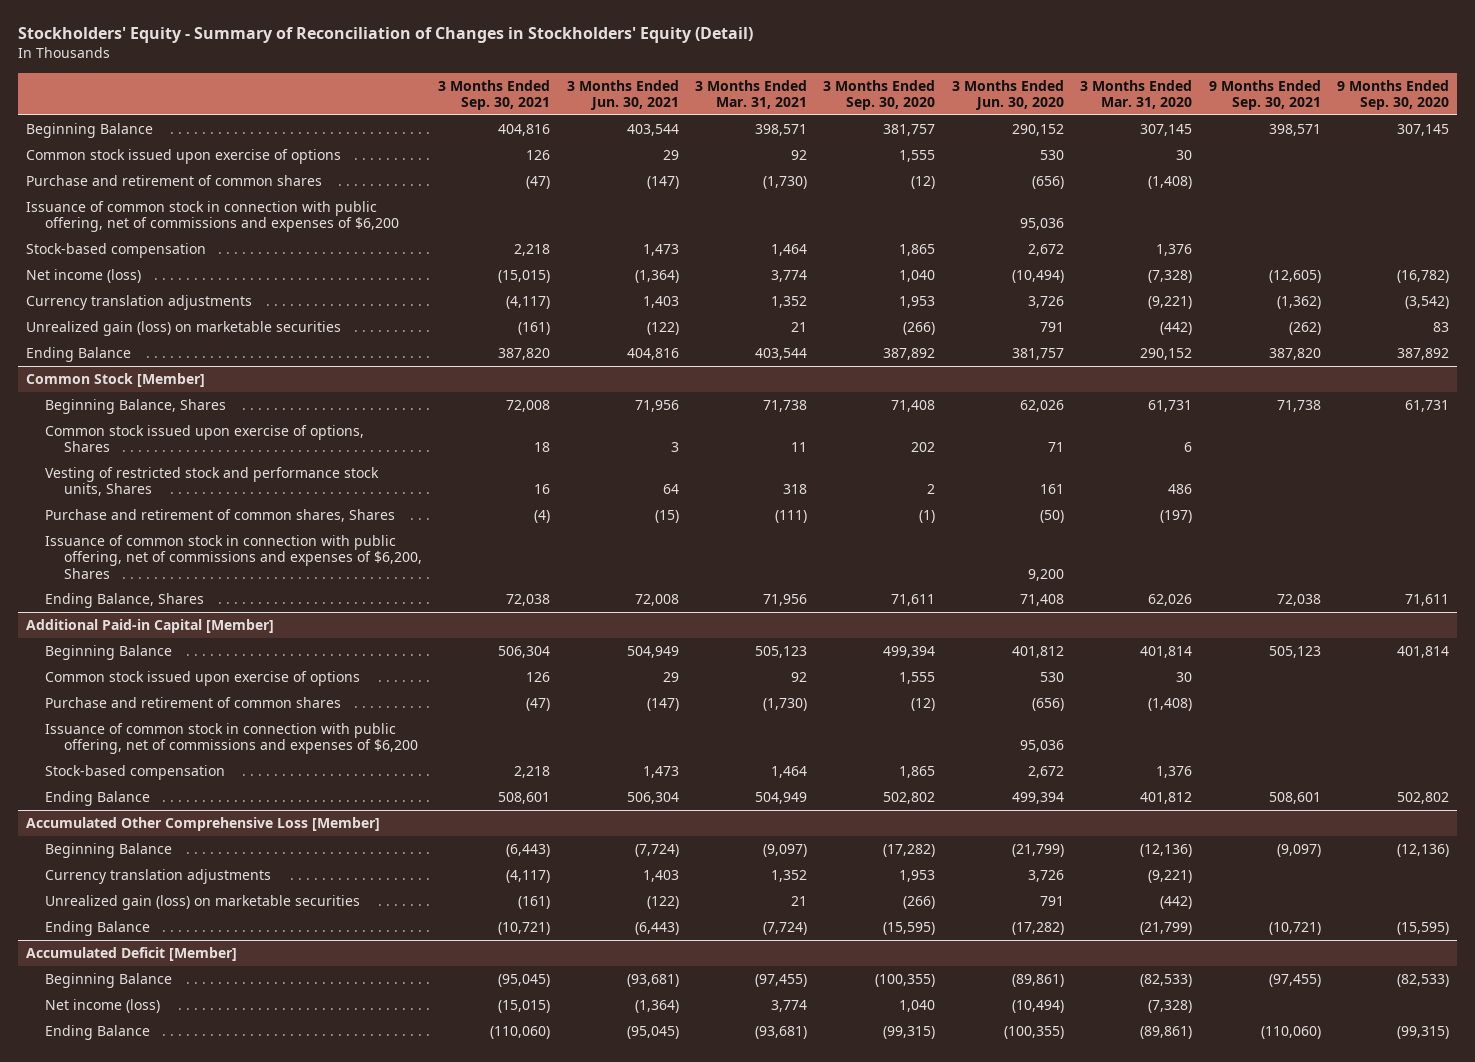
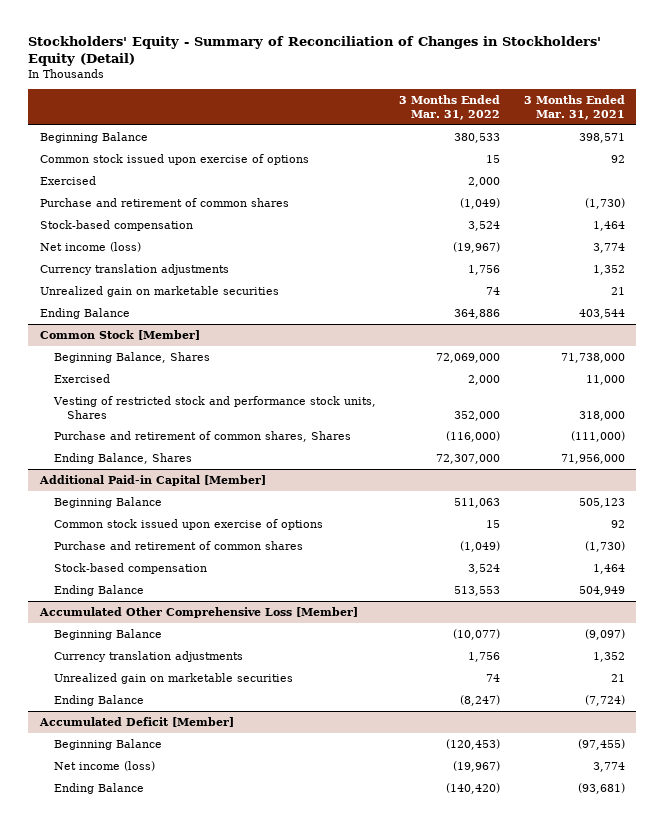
[438,79,551,110] 3 Months Ended Sep. 30, 2021 -> none
[566,79,679,110] 3 Months Ended Jun. 30, 2021 -> none
[823,79,936,110] 3 Months Ended Sep. 30, 2020 -> none
[951,79,1064,110] 3 Months Ended Jun. 30, 2020 -> none
[1080,79,1193,109] 3 Months Ended Mar. 31, 2020 -> none
[1208,79,1321,110] 9 Months Ended Sep. 30, 2021 -> none
[1336,79,1449,110] 9 Months Ended Sep. 30, 2020 -> none
none -> [399,95,501,120] 3 Months Ended Mar. 31, 2022
none -> [40,175,97,185] Exercised
[25,201,399,233] Issuance of common stock in connection with public offering, net of commissions and expenses of $6,200 -> none
[25,321,341,337] Unrealized gain (loss) on marketable securities -> [40,285,280,297] Unrealized gain on marketable securities
[44,425,364,453] Common stock issued upon exercise of options, Shares -> none
[44,535,422,579] Issuance of common stock in connection with public offering, net of commissions and expenses of $6,200, Shares -> none
[763,400,808,413] 71,738 -> [560,352,625,363] 71,738,000
none -> [53,373,110,383] Exercised
[783,484,808,495] 318 -> [578,410,625,421] 318,000
[775,510,808,524] (111) -> [570,430,625,442] (111,000)
[763,594,808,607] 71,956 -> [560,453,625,464] 71,956,000
[44,723,418,755] Issuance of common stock in connection with public offering, net of commissions and expenses of $6,200 -> none
[44,895,360,911] Unrealized gain (loss) on marketable securities -> [53,672,293,684] Unrealized gain on marketable securities

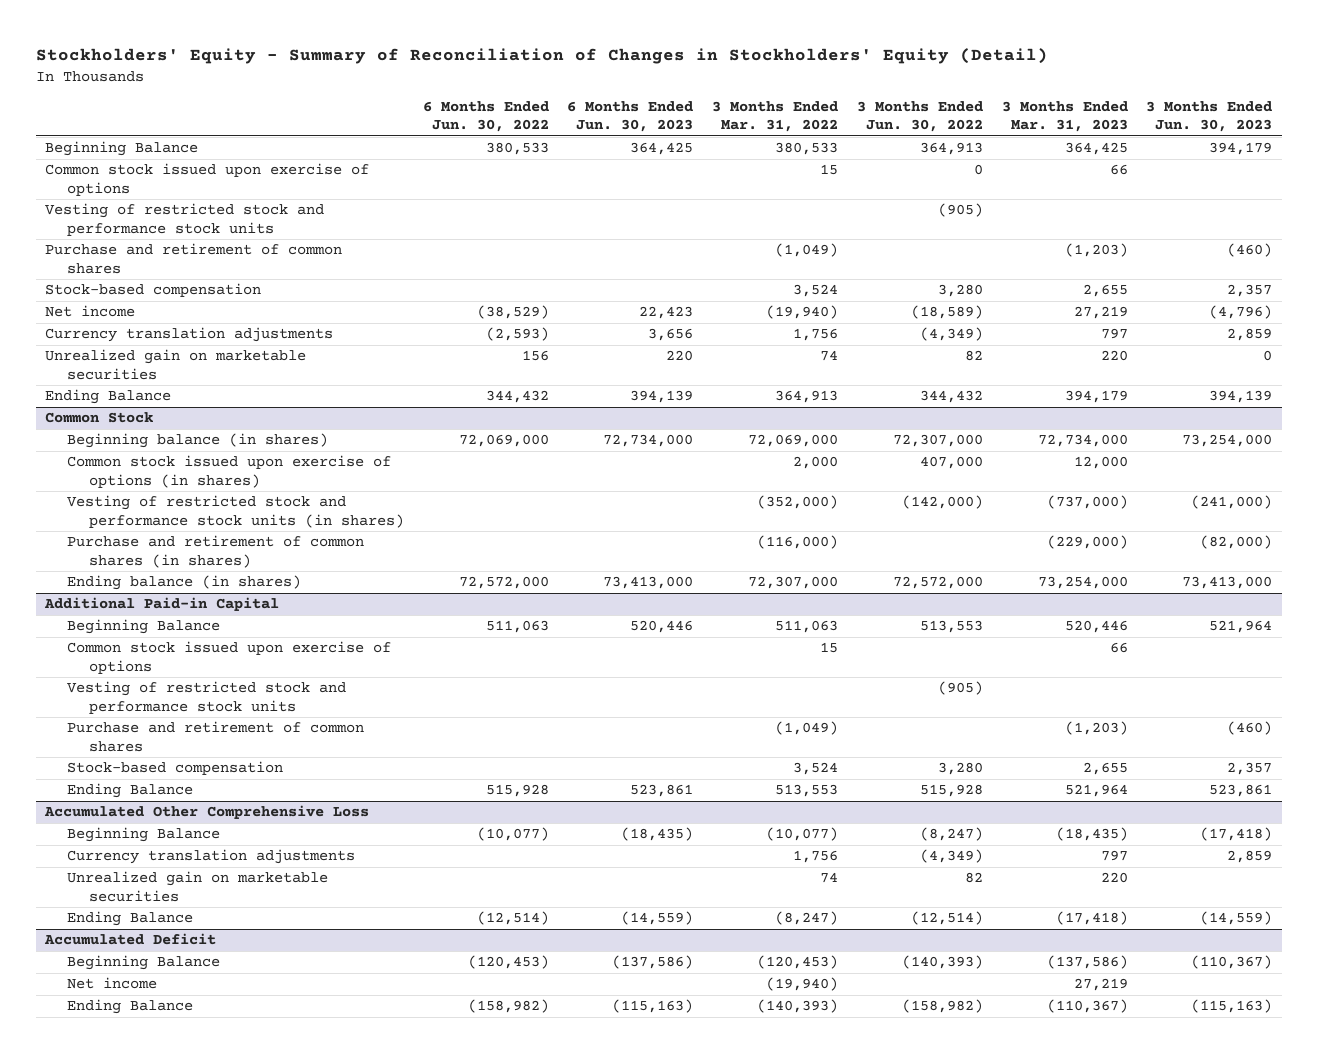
[523,95,625,120] 3 Months Ended Mar. 31, 2021 -> none
none -> [422,101,549,133] 6 Months Ended Jun. 30, 2022
none -> [567,101,694,133] 6 Months Ended Jun. 30, 2023
none -> [856,101,983,133] 3 Months Ended Jun. 30, 2022
none -> [1001,101,1128,133] 3 Months Ended Mar. 31, 2023
none -> [1146,101,1273,133] 3 Months Ended Jun. 30, 2023
[40,175,97,185] Exercised -> none
none -> [45,203,325,236] Vesting of restricted stock and performance stock units
[40,241,142,252] Net income (loss) -> [45,305,136,318] Net income
[453,241,501,253] (19,967) -> [766,305,839,320] (19,940)
[454,308,501,319] 364,886 -> [775,390,839,404] 364,913
[40,329,201,340] Common Stock [Member] -> [45,412,154,424] Common Stock
[53,351,210,363] Beginning Balance, Shares -> [67,433,329,449] Beginning balance (in shares)
[53,373,110,383] Exercised -> [67,455,392,488] Common stock issued upon exercise of options (in shares)
[52,395,376,419] Vesting of restricted stock and performance stock units, Shares -> [67,495,404,528] Vesting of restricted stock and performance stock units (in shares)
[454,410,501,421] 352,000 -> [757,495,839,510] (352,000)
[53,430,351,442] Purchase and retirement of common shares, Shares -> [67,535,365,568] Purchase and retirement of common shares (in shares)
[53,452,192,464] Ending Balance, Shares -> [67,575,302,591] Ending balance (in shares)
[39,474,267,486] Additional Paid-in Capital [Member] -> [44,597,280,612] Additional Paid-in Capital
none -> [67,681,347,714] Vesting of restricted stock and performance stock units
[39,606,359,618] Accumulated Other Comprehensive Loss [Member] -> [44,805,370,820] Accumulated Other Comprehensive Loss
[39,716,235,727] Accumulated Deficit [Member] -> [44,933,217,946] Accumulated Deficit
[53,760,155,771] Net income (loss) -> [67,977,158,990] Net income
[453,760,501,772] (19,967) -> [766,977,839,992] (19,940)
[446,782,501,794] (140,420) -> [757,999,839,1014] (140,393)

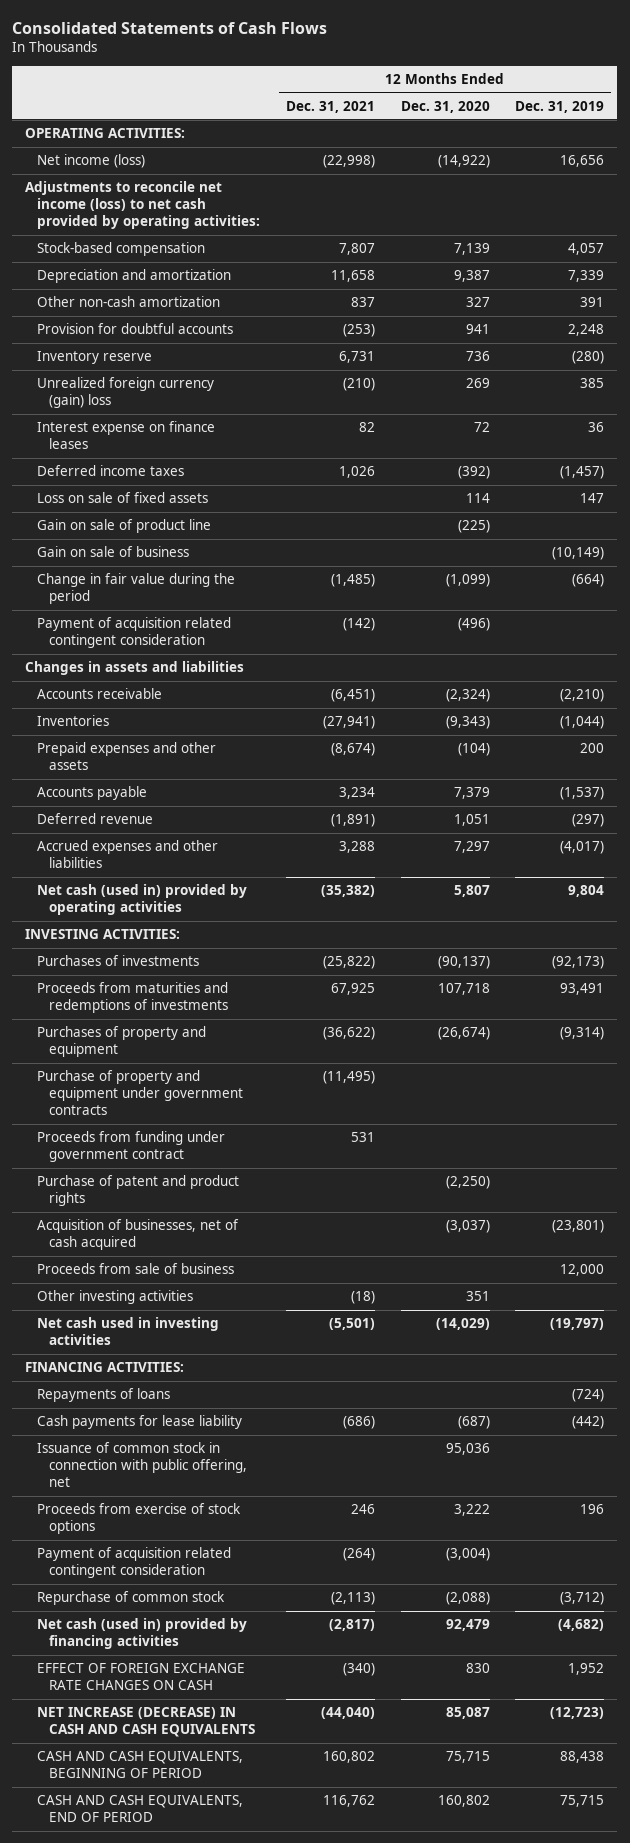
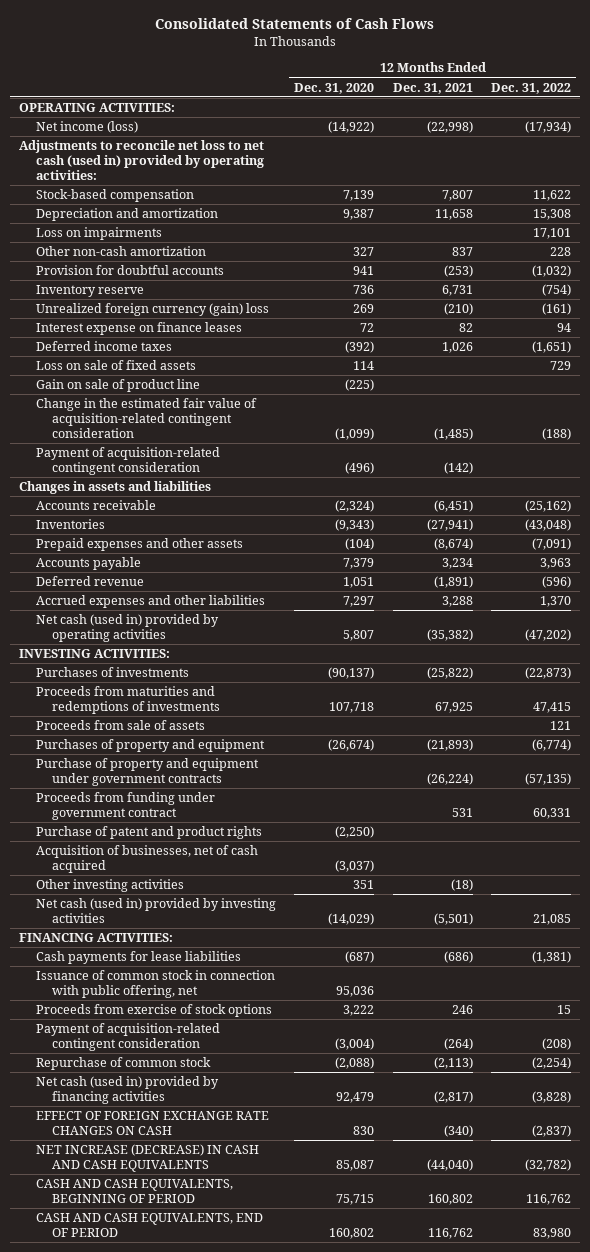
[515,100,605,113] Dec. 31, 2019 -> none
none -> [491,82,572,94] Dec. 31, 2022
[25,181,261,230] Adjustments to reconcile net income (loss) to net cash provided by operating activities: -> [19,140,265,180] Adjustments to reconcile net loss to net cash (used in) provided by operating activities:
none -> [35,227,162,241] Loss on impairments
[37,546,190,558] Gain on sale of business -> none
[37,573,236,605] Change in fair value during the period -> [35,398,257,438] Change in the estimated fair value of acquisition-related contingent consideration
[37,617,232,649] Payment of acquisition related contingent consideration -> [35,447,220,475] Payment of acquisition-related contingent consideration
none -> [35,720,205,731] Proceeds from sale of assets
[322,1027,375,1041] (36,622) -> [426,739,473,752] (21,893)
[322,1071,375,1085] (11,495) -> [426,772,473,785] (26,224)
[37,1263,235,1275] Proceeds from sale of business -> none
[37,1317,220,1346] Net cash used in investing activities -> [35,898,276,923] Net cash (used in) provided by investing activities
[37,1388,171,1403] Repayments of loans -> none
[37,1415,243,1430] Cash payments for lease liability -> [35,951,241,965] Cash payments for lease liabilities
[37,1547,232,1579] Payment of acquisition related contingent consideration -> [35,1023,220,1051] Payment of acquisition-related contingent consideration

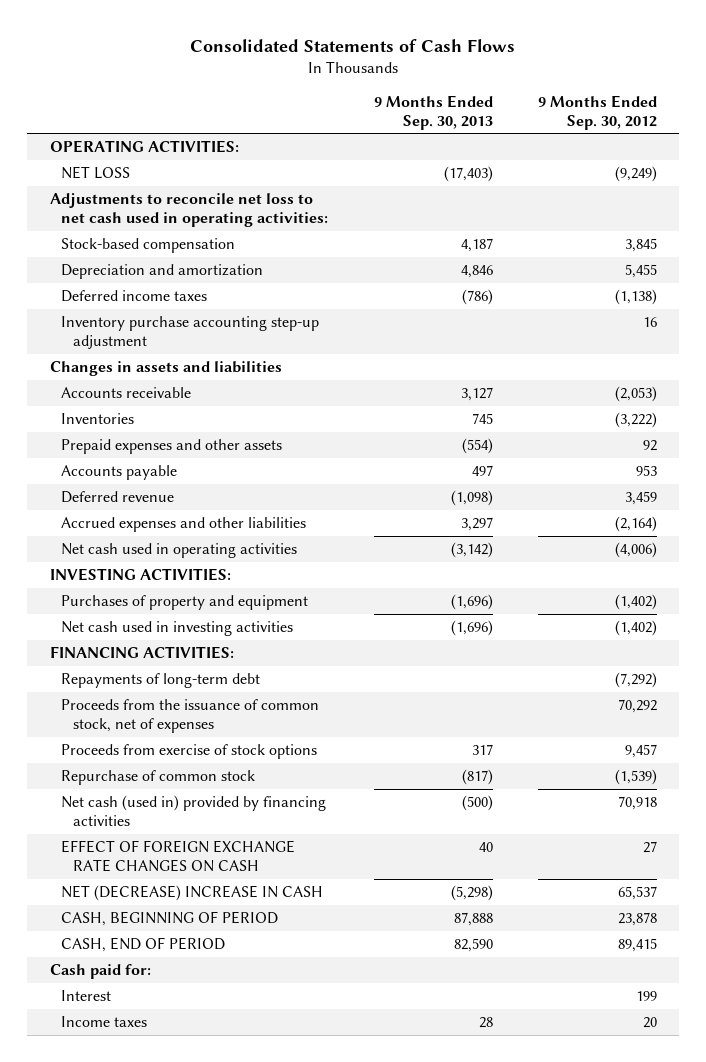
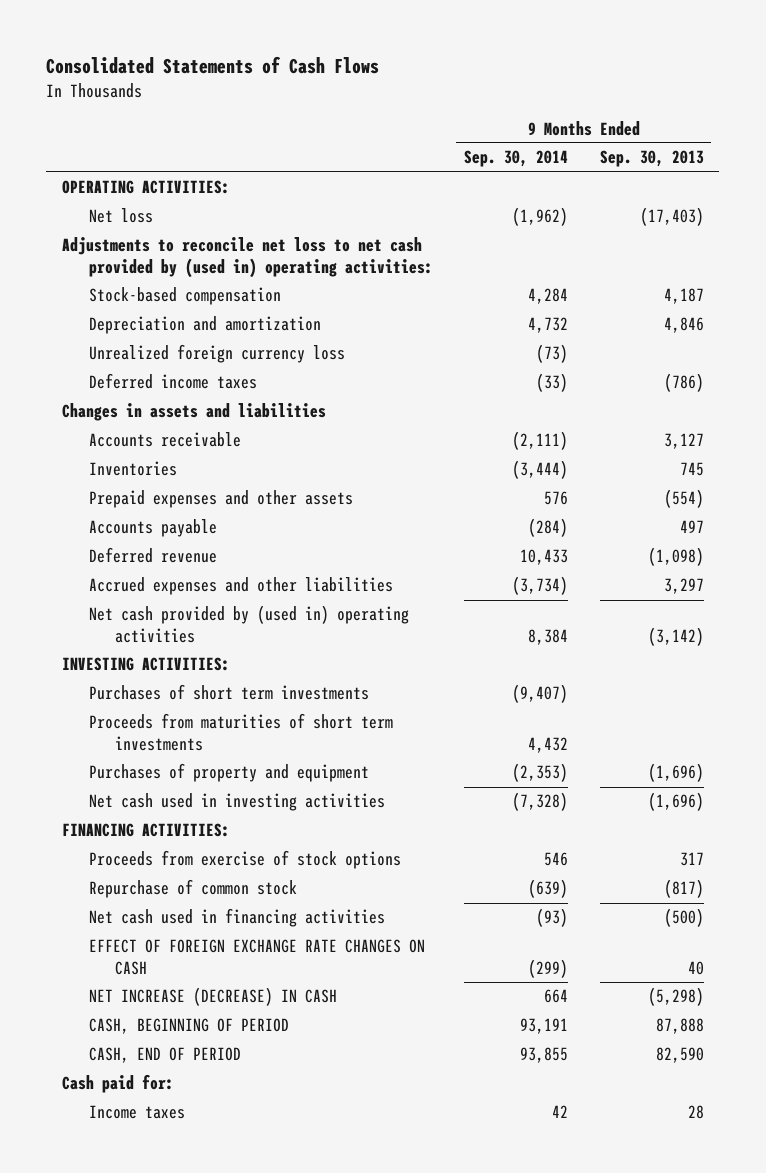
[537,94,657,130] 9 Months Ended Sep. 30, 2012 -> none
none -> [464,150,569,168] Sep. 30, 2014
[61,165,131,179] NET LOSS -> [88,208,153,224] Net loss
[49,192,329,227] Adjustments to reconcile net loss to net cash used in operating activities: -> [62,237,433,278] Adjustments to reconcile net loss to net cash provided by (used in) operating activities:
none -> [88,344,345,364] Unrealized foreign currency loss
[61,315,320,349] Inventory purchase accounting step-up adjustment -> none
[61,542,298,558] Net cash used in operating activities -> [88,605,409,643] Net cash provided by (used in) operating activities
none -> [88,684,369,701] Purchases of short term investments
none -> [88,713,393,751] Proceeds from maturities of short term investments
[61,672,261,688] Repayments of long-term debt -> none
[61,698,320,733] Proceeds from the issuance of common stock, net of expenses -> none
[61,794,327,826] Net cash (used in) provided by financing activities -> [88,908,385,928] Net cash used in financing activities
[61,884,324,901] NET (DECREASE) INCREASE IN CASH -> [88,987,337,1007] NET INCREASE (DECREASE) IN CASH
[61,989,112,1001] Interest -> none

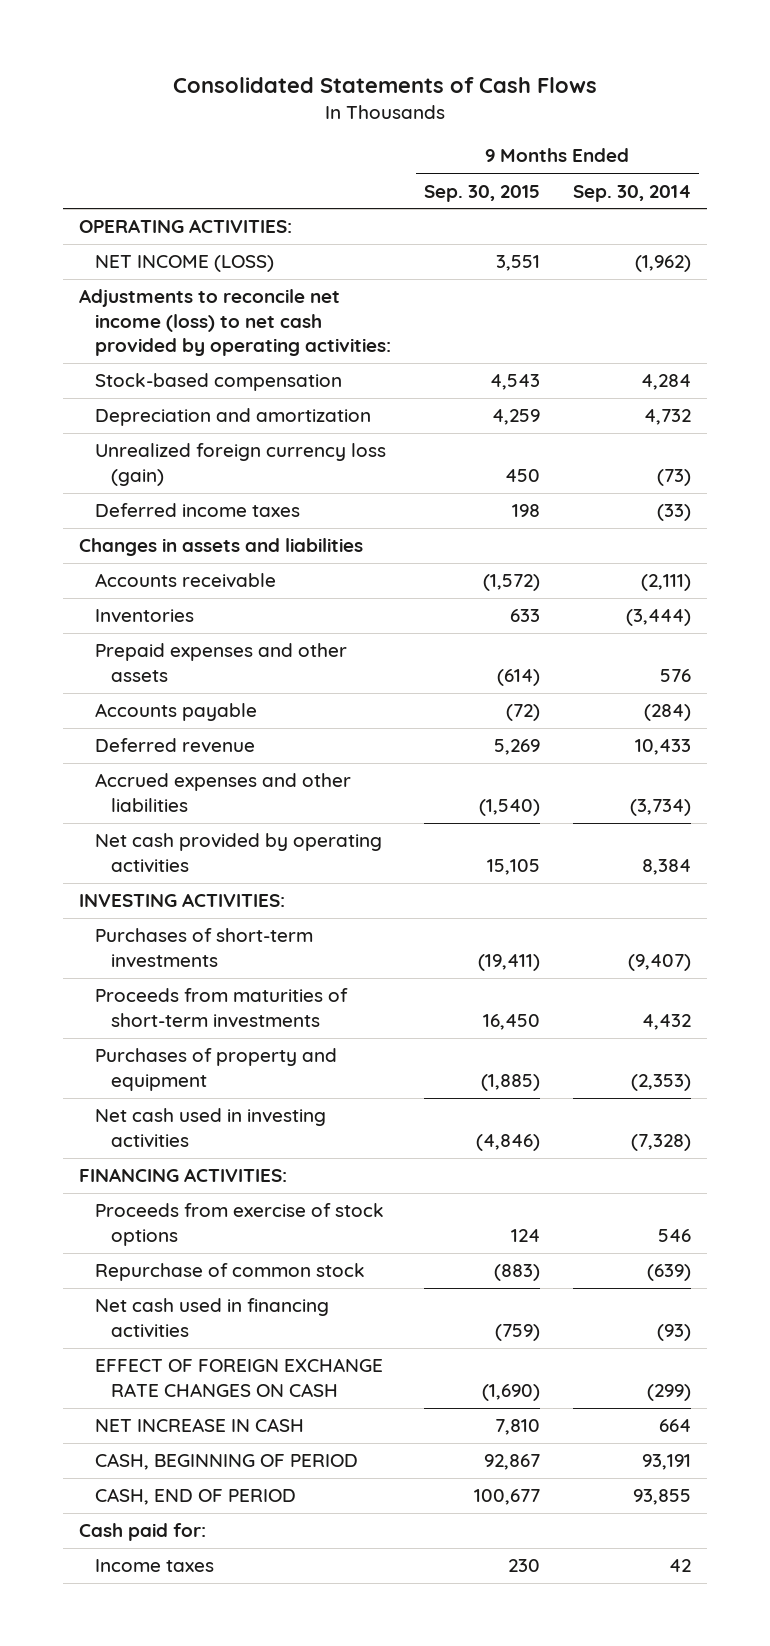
[599,150,704,168] Sep. 30, 2013 -> none
none -> [423,184,540,202] Sep. 30, 2015
[88,208,153,224] Net loss -> [95,255,275,273] NET INCOME (LOSS)
[62,237,433,278] Adjustments to reconcile net loss to net cash provided by (used in) operating activities: -> [79,289,392,357] Adjustments to reconcile net income (loss) to net cash provided by operating activities:
[88,344,345,364] Unrealized foreign currency loss -> [95,443,387,486] Unrealized foreign currency loss (gain)
[88,605,409,643] Net cash provided by (used in) operating activities -> [95,833,383,873] Net cash provided by operating activities
[88,684,369,701] Purchases of short term investments -> [95,928,314,968] Purchases of short-term investments
[88,713,393,751] Proceeds from maturities of short term investments -> [95,988,349,1028] Proceeds from maturities of short-term investments
[88,987,337,1007] NET INCREASE (DECREASE) IN CASH -> [95,1418,305,1433] NET INCREASE IN CASH

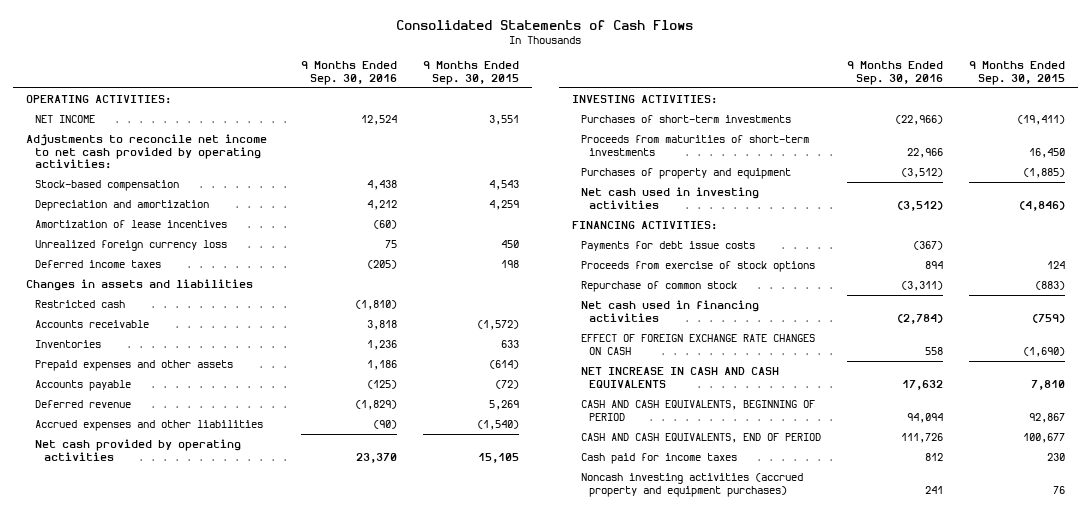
[572,184,691,202] Sep. 30, 2014 -> none
none -> [301,61,398,85] 9 Months Ended Sep. 30, 2016
[95,255,275,273] NET INCOME (LOSS) -> [35,115,96,124] NET INCOME
[79,289,392,357] Adjustments to reconcile net income (loss) to net cash provided by operating activities: -> [26,134,268,170] Adjustments to reconcile net income to net cash provided by operating activities:
none -> [35,220,228,229] Amortization of lease incentives
[95,443,387,486] Unrealized foreign currency loss (gain) -> [35,240,228,252] Unrealized foreign currency loss
none -> [35,300,126,309] Restricted cash
none -> [580,241,755,252] Payments for debt issue costs
[79,1523,207,1542] Cash paid for: -> none
[95,1418,305,1433] NET INCREASE IN CASH -> [580,367,779,388] NET INCREASE IN CASH AND CASH EQUIVALENTS
[95,1453,359,1471] CASH, BEGINNING OF PERIOD -> [580,400,815,421] CASH AND CASH EQUIVALENTS, BEGINNING OF PERIOD
[95,1488,297,1506] CASH, END OF PERIOD -> [580,433,821,444] CASH AND CASH EQUIVALENTS, END OF PERIOD
[95,1559,215,1573] Income taxes -> [580,453,737,465] Cash paid for income taxes
none -> [580,473,803,497] Noncash investing activities (accrued property and equipment purchases)

